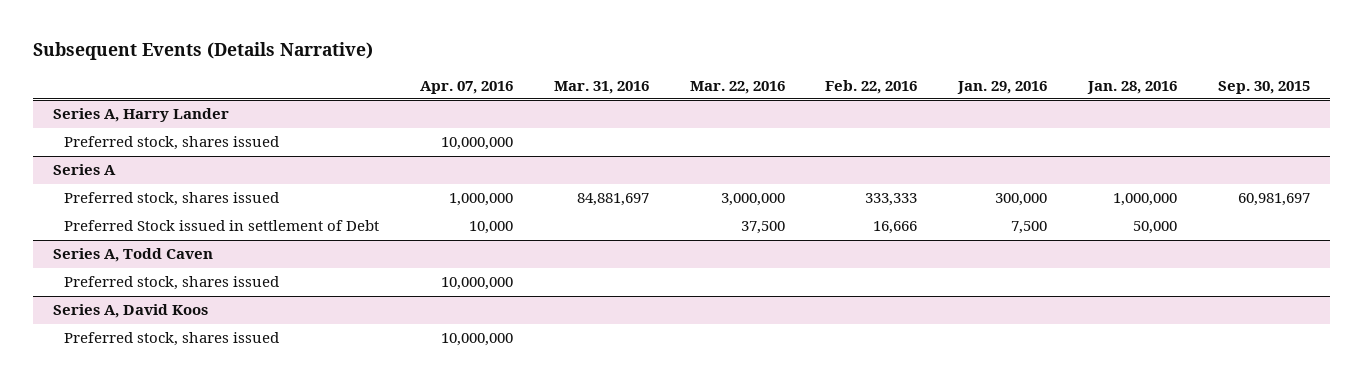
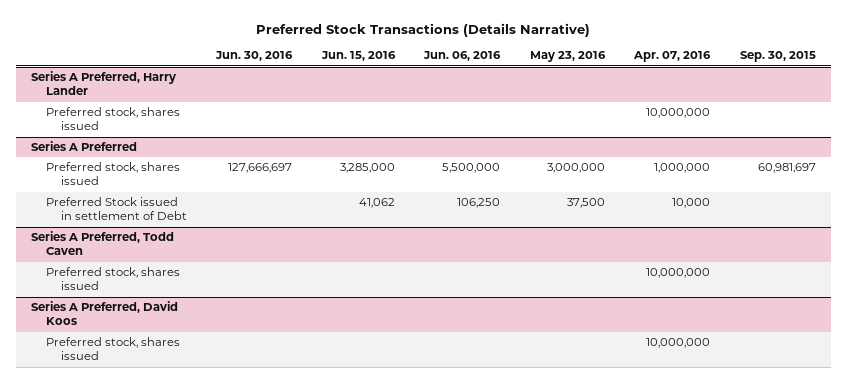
[32,42,373,61] Subsequent Events (Details Narrative) -> [256,22,591,37] Preferred Stock Transactions (Details Narrative)
[553,80,649,94] Mar. 31, 2016 -> none
[689,80,785,94] Mar. 22, 2016 -> none
[825,79,918,94] Feb. 22, 2016 -> none
[957,80,1048,94] Jan. 29, 2016 -> none
[1086,80,1177,94] Jan. 28, 2016 -> none
none -> [215,51,294,62] Jun. 30, 2016
none -> [320,51,396,62] Jun. 15, 2016
none -> [423,51,502,62] Jun. 06, 2016
none -> [529,51,606,63] May 23, 2016
[53,108,230,123] Series A, Harry Lander -> [30,71,176,96] Series A Preferred, Harry Lander
[53,164,117,176] Series A -> [30,141,137,152] Series A Preferred
[53,248,214,263] Series A, Todd Caven -> [30,231,174,256] Series A Preferred, Todd Caven
[53,304,209,319] Series A, David Koos -> [30,301,178,326] Series A Preferred, David Koos

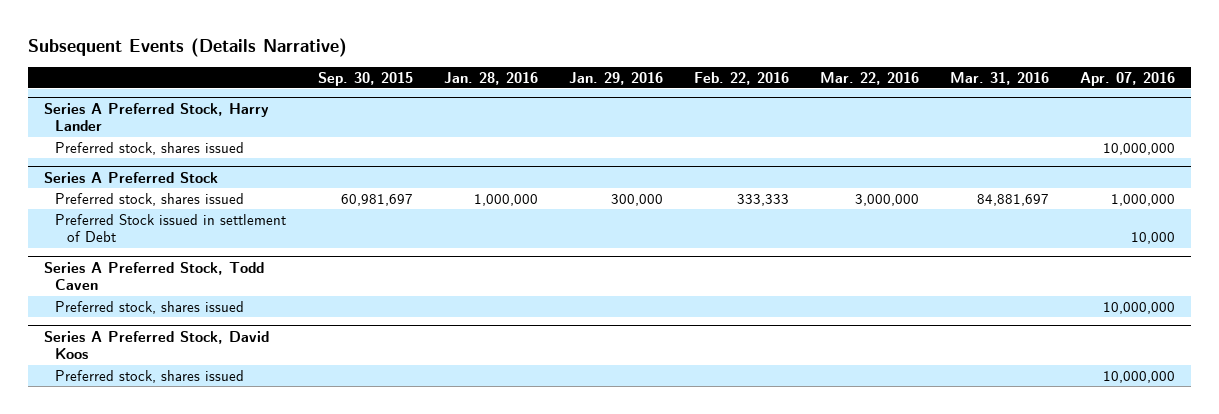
[256,22,591,37] Preferred Stock Transactions (Details Narrative) -> [28,37,348,57] Subsequent Events (Details Narrative)
[215,51,294,62] Jun. 30, 2016 -> none
[320,51,396,62] Jun. 15, 2016 -> none
[423,51,502,62] Jun. 06, 2016 -> none
[529,51,606,63] May 23, 2016 -> none
none -> [443,71,538,85] Jan. 28, 2016
none -> [568,71,663,85] Jan. 29, 2016
none -> [693,71,789,85] Feb. 22, 2016
none -> [819,71,919,85] Mar. 22, 2016
none -> [950,71,1050,85] Mar. 31, 2016
[30,71,176,96] Series A Preferred, Harry Lander -> [43,102,269,132] Series A Preferred Stock, Harry Lander
[30,141,137,152] Series A Preferred -> [43,171,218,183] Series A Preferred Stock
[30,231,174,256] Series A Preferred, Todd Caven -> [43,261,264,291] Series A Preferred Stock, Todd Caven
[30,301,178,326] Series A Preferred, David Koos -> [43,330,269,360] Series A Preferred Stock, David Koos

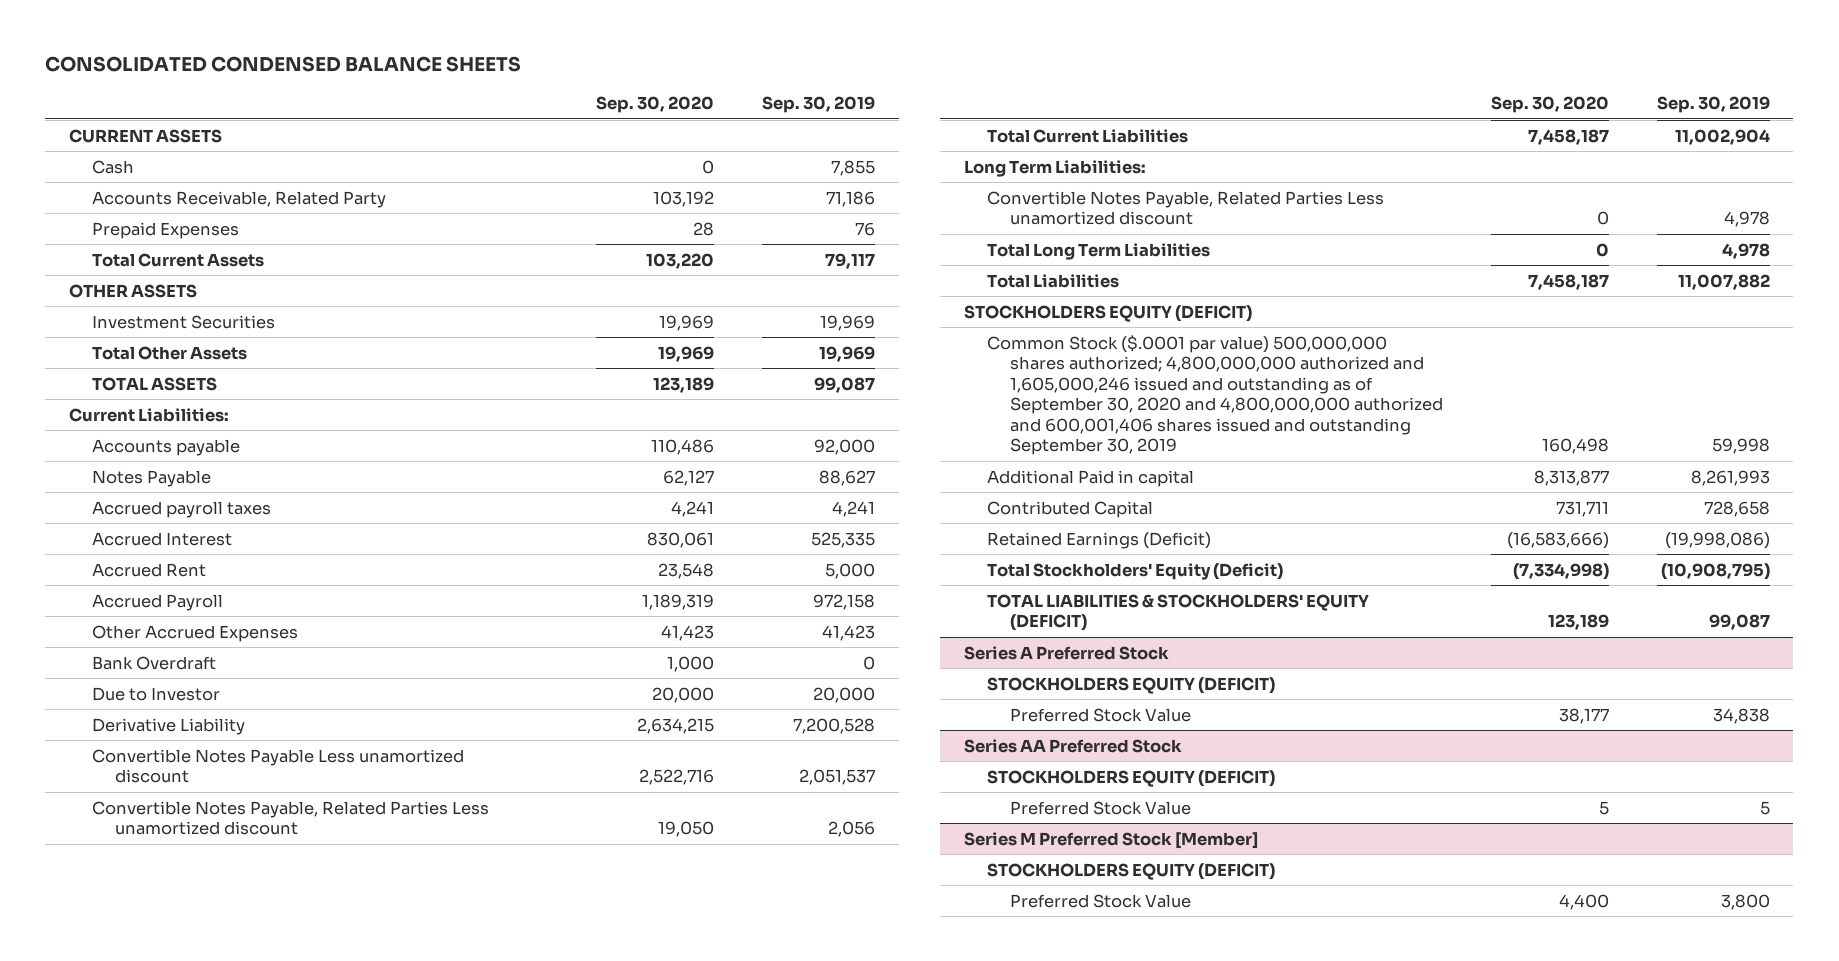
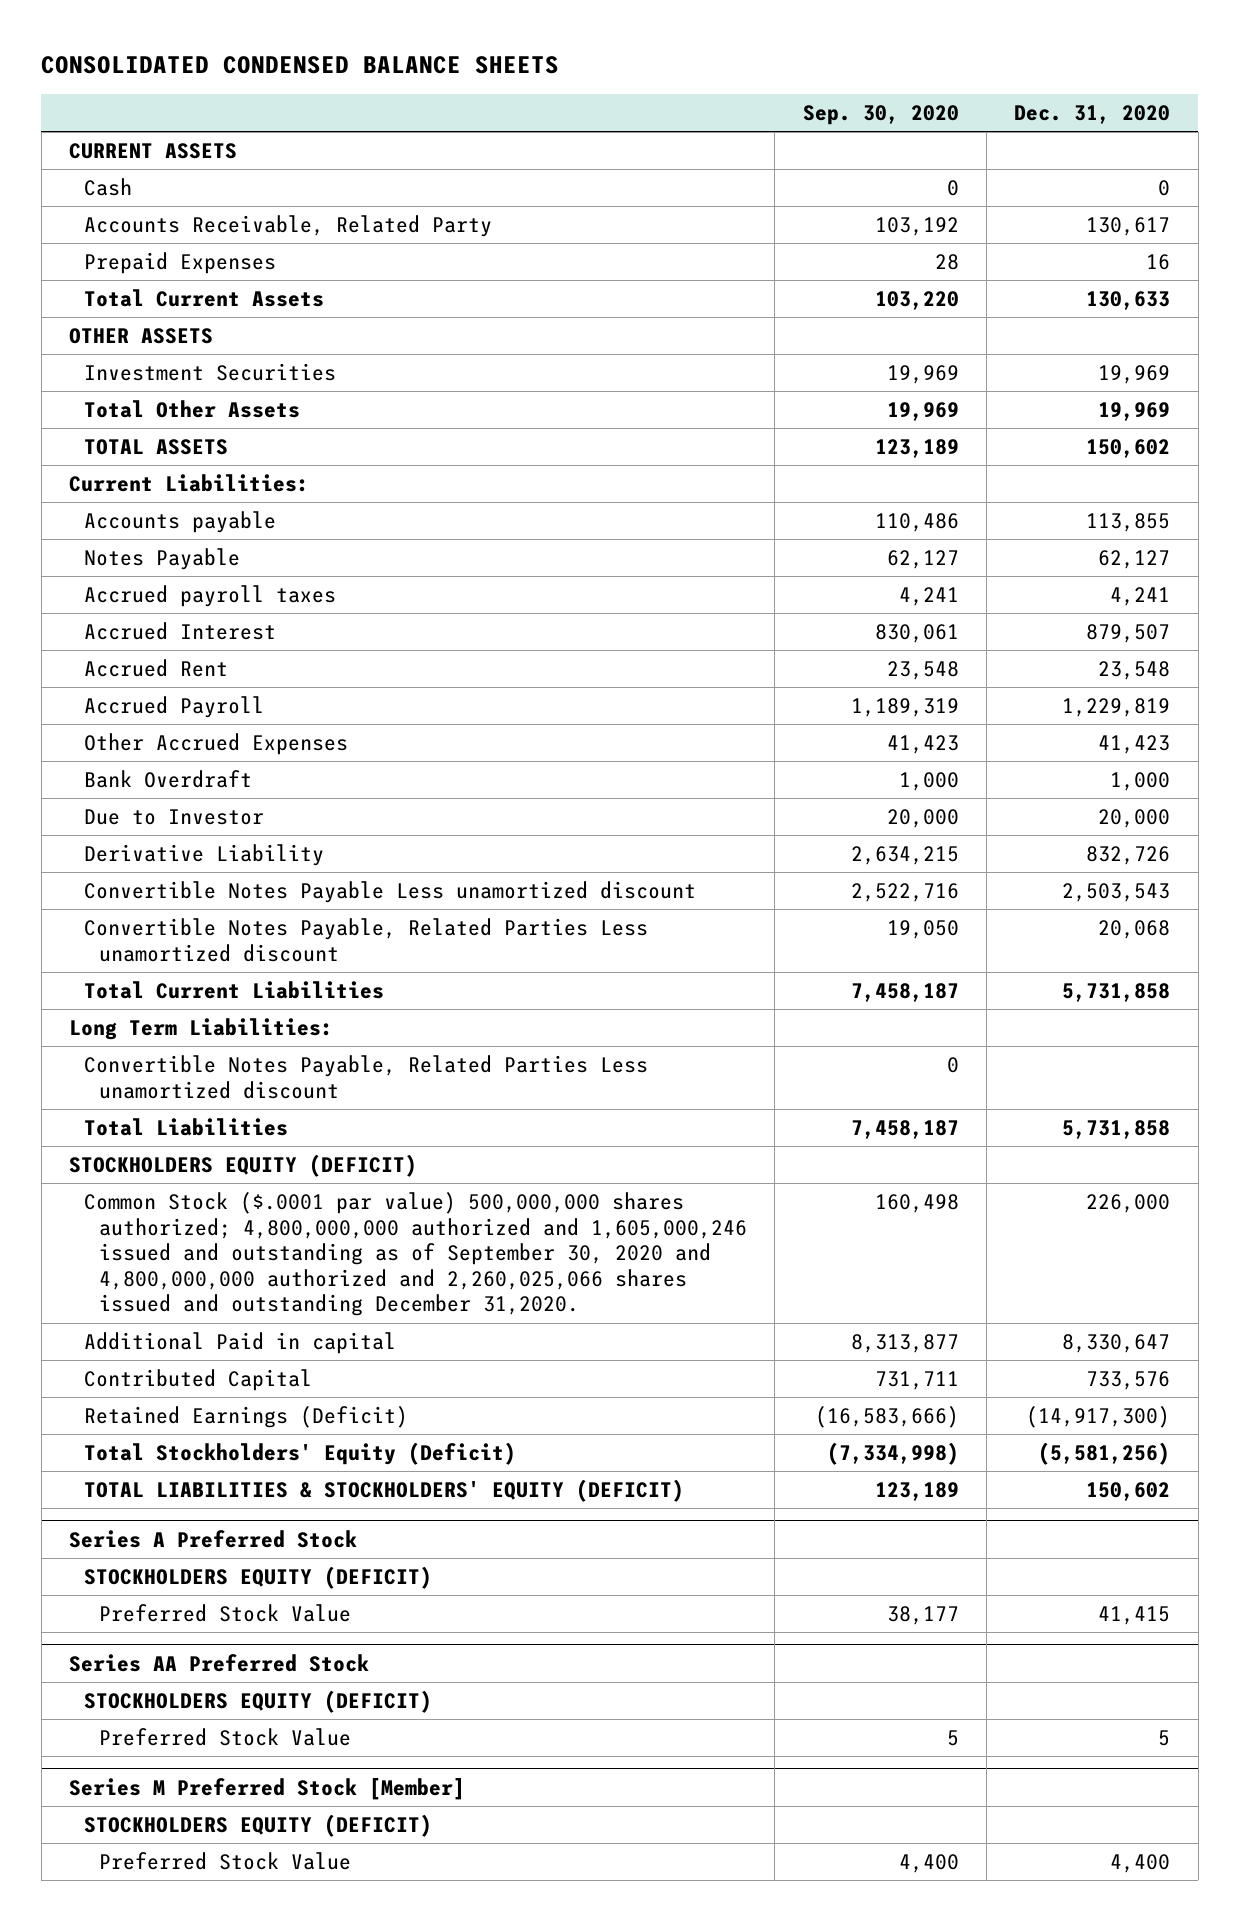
[761,96,875,114] Sep. 30, 2019 -> none
none -> [1014,105,1171,125] Dec. 31, 2020
[986,242,1210,260] Total Long Term Liabilities -> none
[986,334,1444,456] Common Stock ($.0001 par value) 500,000,000 shares authorized; 4,800,000,000 authorized and 1,605,000,246 issued and outstanding as of September 30, 2020 and 4,800,000,000 authorized and 600,001,406 shares issued and outstanding September 30, 2019 -> [83,1191,747,1317] Common Stock ($.0001 par value) 500,000,000 shares authorized; 4,800,000,000 authorized and 1,605,000,246 issued and outstanding as of September 30, 2020 and 4,800,000,000 authorized and 2,260,025,066 shares issued and outstanding December 31,2020.

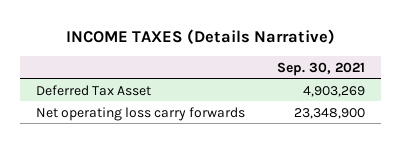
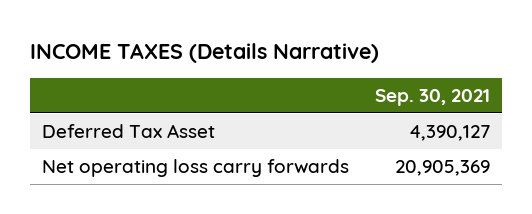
[303,85,366,97] 4,903,269 -> [408,125,490,142] 4,390,127
[294,107,366,119] 23,348,900 -> [394,160,490,177] 20,905,369

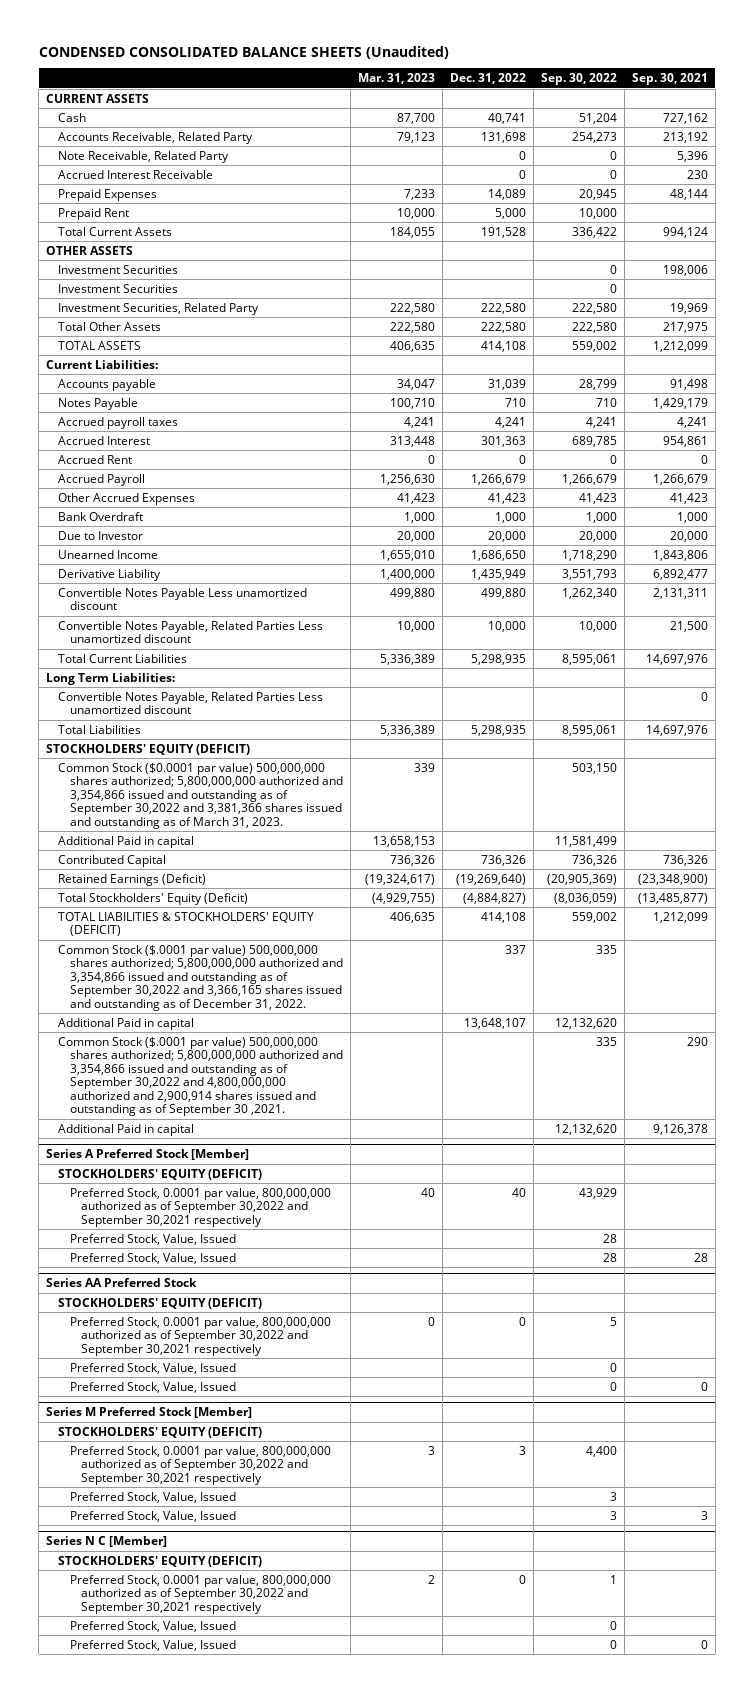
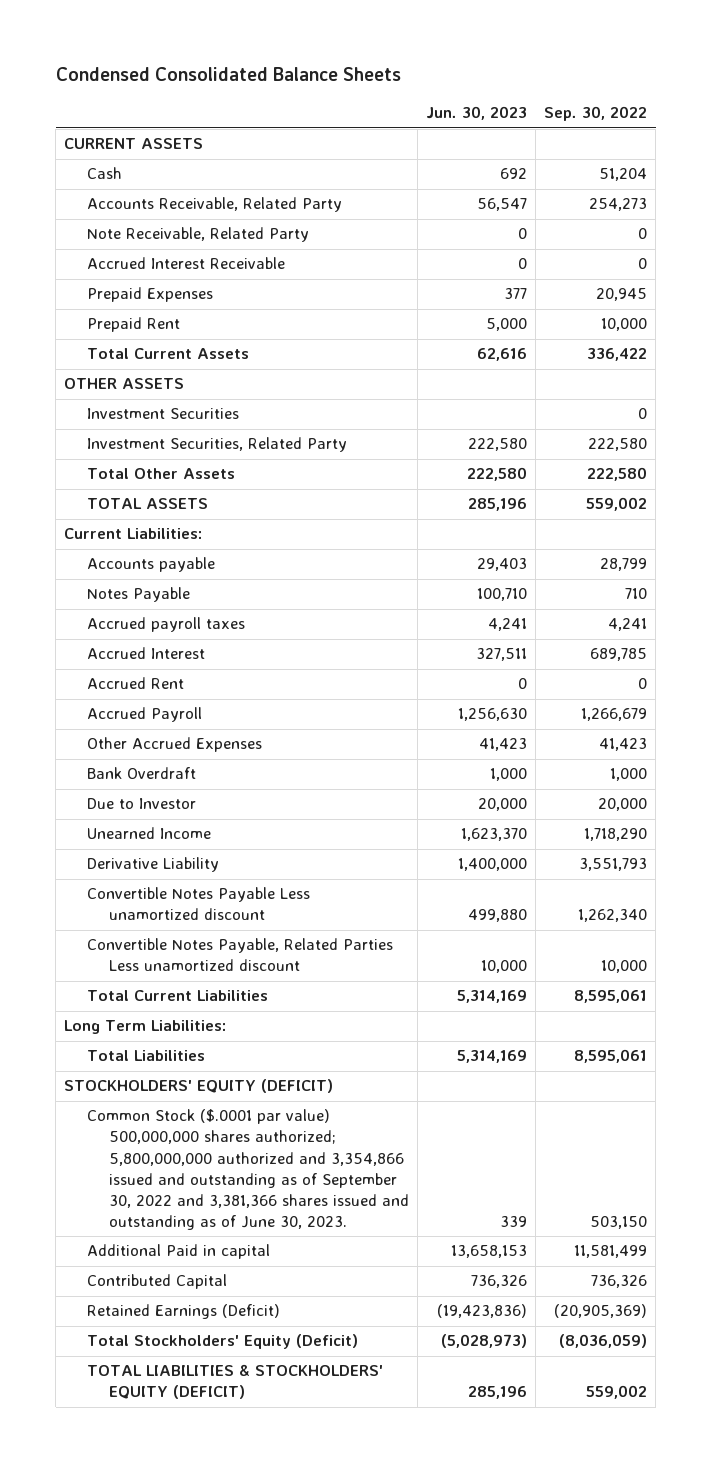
[38,45,449,59] CONDENSED CONSOLIDATED BALANCE SHEETS (Unaudited) -> [55,67,401,82] Condensed Consolidated Balance Sheets
[357,73,435,85] Mar. 31, 2023 -> none
[449,73,526,85] Dec. 31, 2022 -> none
[631,73,708,86] Sep. 30, 2021 -> none
none -> [425,106,527,121] Jun. 30, 2023
[57,283,178,293] Investment Securities -> none
[57,691,323,715] Convertible Notes Payable, Related Parties Less unamortized discount -> none
[57,762,343,829] Common Stock ($0.0001 par value) 500,000,000 shares authorized; 5,800,000,000 authorized and 3,354,866 issued and outstanding as of September 30,2022 and 3,381,366 shares issued and outstanding as of March 31, 2023. -> [86,1109,409,1230] Common Stock ($.0001 par value) 500,000,000 shares authorized; 5,800,000,000 authorized and 3,354,866 issued and outstanding as of September 30, 2022 and 3,381,366 shares issued and outstanding as of June 30, 2023.
[57,944,343,1011] Common Stock ($.0001 par value) 500,000,000 shares authorized; 5,800,000,000 authorized and 3,354,866 issued and outstanding as of September 30,2022 and 3,366,165 shares issued and outstanding as of December 31, 2022. -> none
[57,1017,194,1030] Additional Paid in capital -> none
[57,1036,343,1117] Common Stock ($.0001 par value) 500,000,000 shares authorized; 5,800,000,000 authorized and 3,354,866 issued and outstanding as of September 30,2022 and 4,800,000,000 authorized and 2,900,914 shares issued and outstanding as of September 30 ,2021. -> none
[57,1123,194,1136] Additional Paid in capital -> none
[46,1149,250,1161] Series A Preferred Stock [Member] -> none
[57,1168,262,1180] STOCKHOLDERS' EQUITY (DEFICIT) -> none
[69,1187,331,1227] Preferred Stock, 0.0001 par value, 800,000,000 authorized as of September 30,2022 and September 30,2021 respectively -> none
[69,1233,236,1245] Preferred Stock, Value, Issued -> none
[69,1252,236,1264] Preferred Stock, Value, Issued -> none
[46,1278,198,1288] Series AA Preferred Stock -> none
[57,1297,262,1309] STOCKHOLDERS' EQUITY (DEFICIT) -> none
[69,1316,331,1356] Preferred Stock, 0.0001 par value, 800,000,000 authorized as of September 30,2022 and September 30,2021 respectively -> none
[69,1362,236,1374] Preferred Stock, Value, Issued -> none
[69,1381,236,1393] Preferred Stock, Value, Issued -> none
[46,1407,253,1419] Series M Preferred Stock [Member] -> none
[57,1426,262,1438] STOCKHOLDERS' EQUITY (DEFICIT) -> none
[69,1445,331,1485] Preferred Stock, 0.0001 par value, 800,000,000 authorized as of September 30,2022 and September 30,2021 respectively -> none
[69,1491,236,1503] Preferred Stock, Value, Issued -> none
[69,1510,236,1522] Preferred Stock, Value, Issued -> none
[46,1536,168,1548] Series N C [Member] -> none
[57,1555,262,1567] STOCKHOLDERS' EQUITY (DEFICIT) -> none
[69,1574,331,1614] Preferred Stock, 0.0001 par value, 800,000,000 authorized as of September 30,2022 and September 30,2021 respectively -> none
[69,1620,236,1632] Preferred Stock, Value, Issued -> none
[69,1639,236,1651] Preferred Stock, Value, Issued -> none

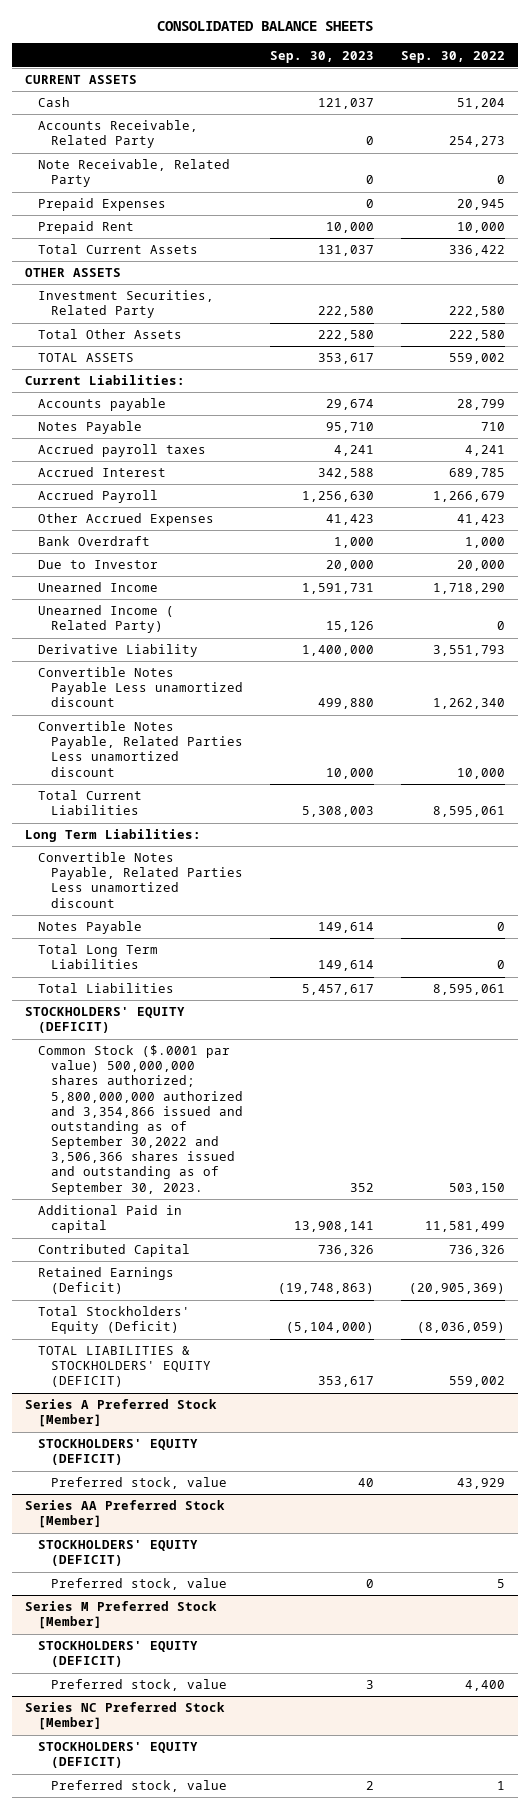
[55,67,401,82] Condensed Consolidated Balance Sheets -> [157,21,374,32] CONSOLIDATED BALANCE SHEETS
[425,106,527,121] Jun. 30, 2023 -> none
none -> [269,50,374,63] Sep. 30, 2023
[86,257,285,270] Accrued Interest Receivable -> none
[86,408,239,420] Investment Securities -> none
[86,677,184,690] Accrued Rent -> none
none -> [38,605,175,634] Unearned Income ( Related Party)
none -> [38,852,244,908] Convertible Notes Payable, Related Parties Less unamortized discount
none -> [38,921,143,935] Notes Payable
none -> [38,944,159,970] Total Long Term Liabilities
[86,1109,409,1230] Common Stock ($.0001 par value) 500,000,000 shares authorized; 5,800,000,000 authorized and 3,354,866 issued and outstanding as of September 30, 2022 and 3,381,366 shares issued and outstanding as of June 30, 2023. -> [38,1045,244,1195] Common Stock ($.0001 par value) 500,000,000 shares authorized; 5,800,000,000 authorized and 3,354,866 issued and outstanding as of September 30,2022 and 3,506,366 shares issued and outstanding as of September 30, 2023.
none -> [25,1399,218,1428] Series A Preferred Stock [Member]
none -> [38,1439,199,1466] STOCKHOLDERS' EQUITY (DEFICIT)
none -> [51,1477,228,1490] Preferred stock, value
none -> [25,1500,226,1529] Series AA Preferred Stock [Member]
none -> [38,1540,199,1567] STOCKHOLDERS' EQUITY (DEFICIT)
none -> [51,1578,228,1591] Preferred stock, value
none -> [25,1601,218,1630] Series M Preferred Stock [Member]
none -> [38,1641,199,1668] STOCKHOLDERS' EQUITY (DEFICIT)
none -> [51,1679,228,1692] Preferred stock, value
none -> [25,1702,226,1731] Series NC Preferred Stock [Member]
none -> [38,1742,199,1769] STOCKHOLDERS' EQUITY (DEFICIT)
none -> [51,1780,228,1793] Preferred stock, value

